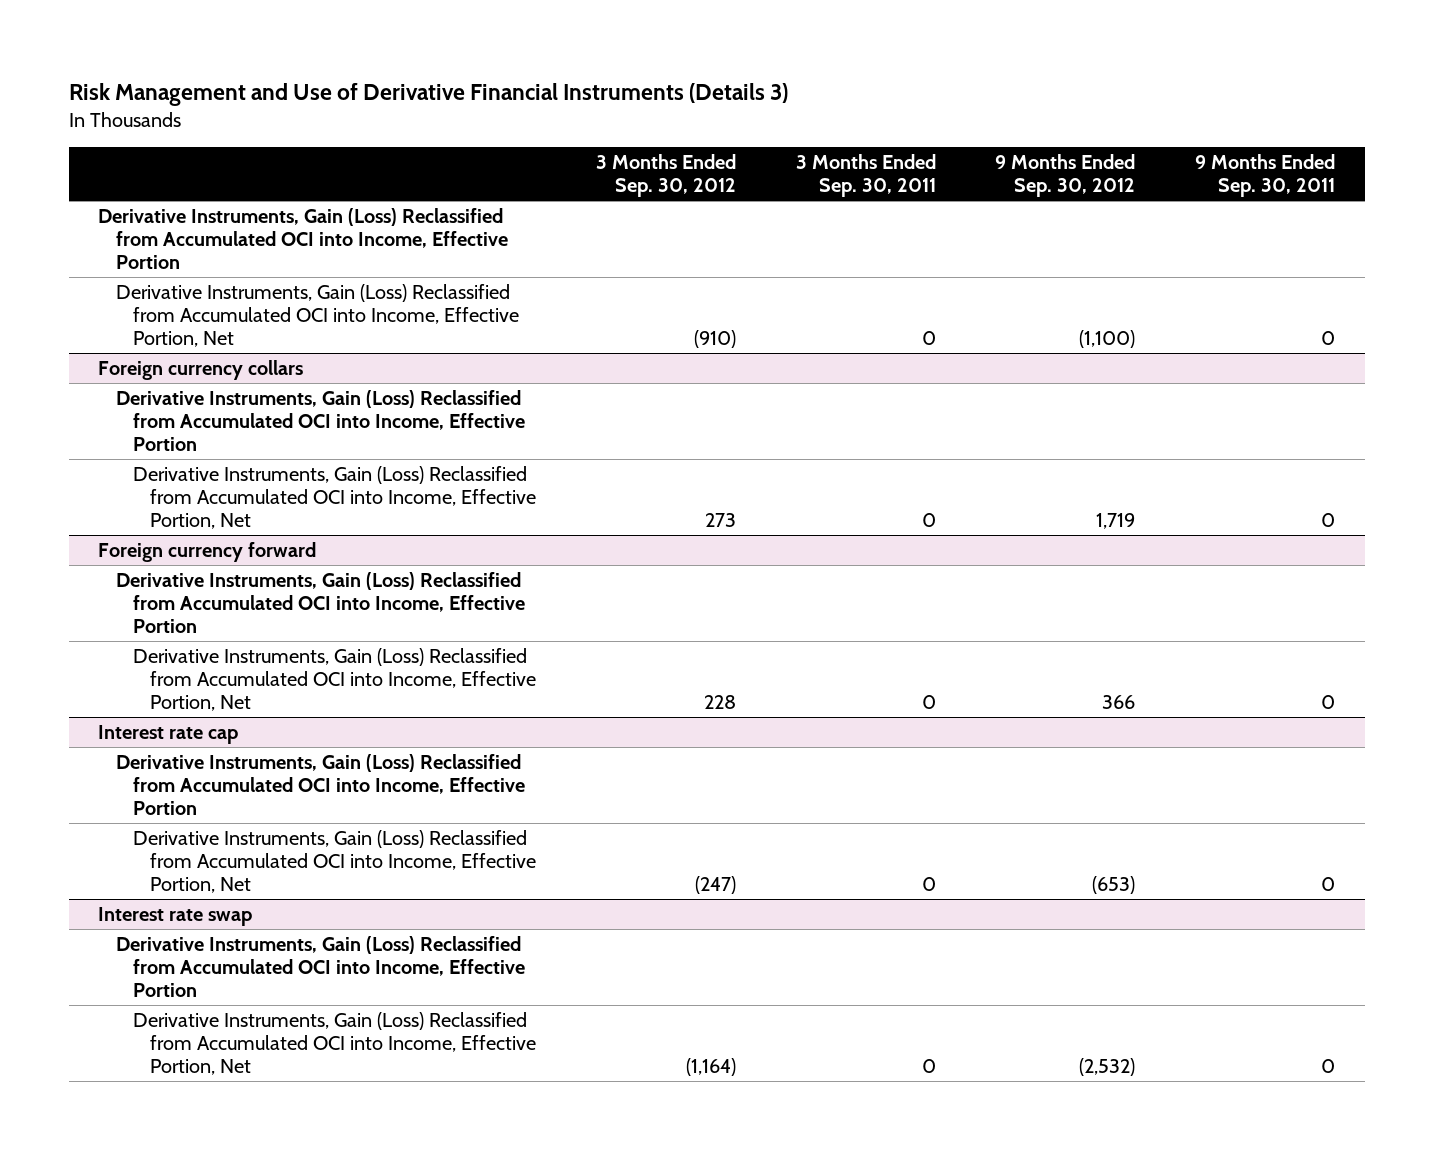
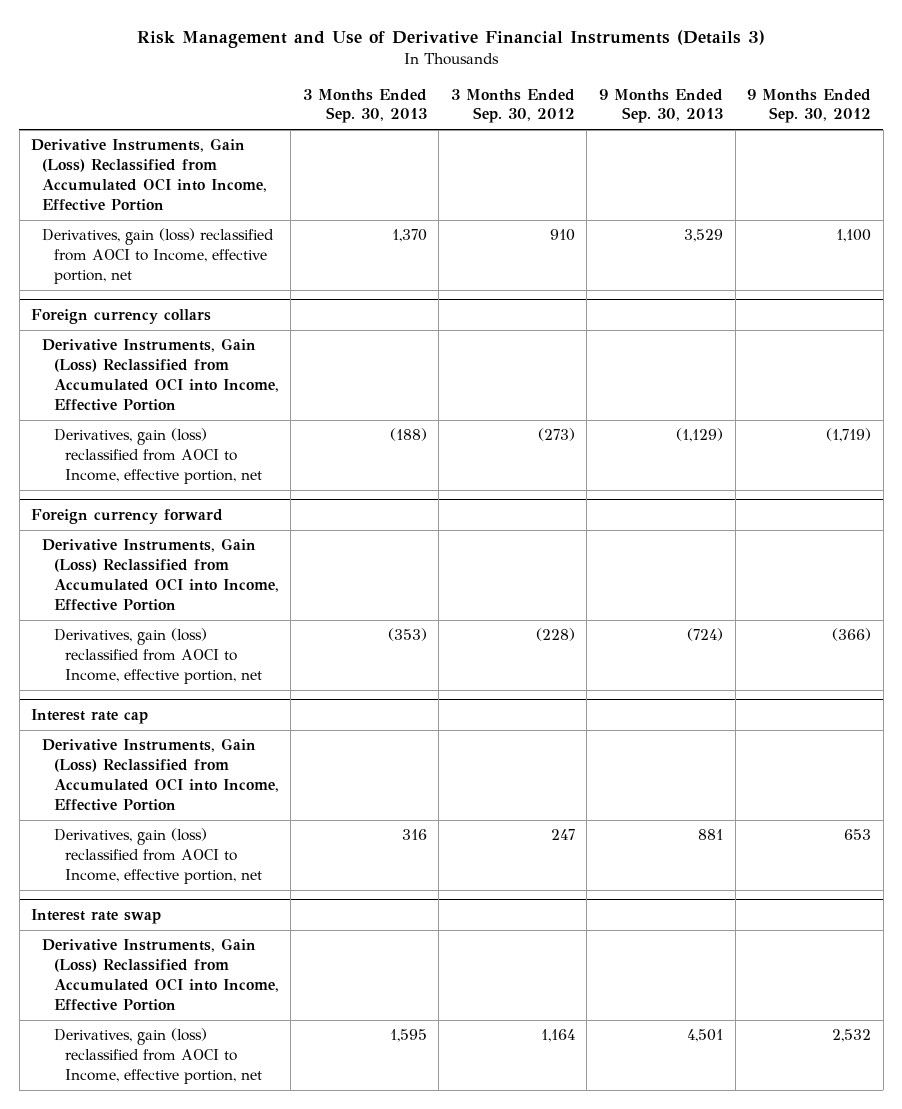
[795,154,936,198] 3 Months Ended Sep. 30, 2011 -> none
[1195,154,1336,198] 9 Months Ended Sep. 30, 2011 -> none
none -> [302,88,427,124] 3 Months Ended Sep. 30, 2013
none -> [598,88,723,124] 9 Months Ended Sep. 30, 2013
[115,283,520,348] Derivative Instruments, Gain (Loss) Reclassified from Accumulated OCI into Income, Effective Portion, Net -> [42,228,275,285] Derivatives, gain (loss) reclassified from AOCI to Income, effective portion, net
[694,330,737,349] (910) -> [549,229,575,242] 910
[1079,330,1136,349] (1,100) -> [836,229,872,243] 1,100
[133,465,537,530] Derivative Instruments, Gain (Loss) Reclassified from Accumulated OCI into Income, Effective Portion, Net -> [53,428,262,485] Derivatives, gain (loss) reclassified from AOCI to Income, effective portion, net
[705,513,737,528] 273 -> [537,428,575,442] (273)
[1096,513,1136,530] 1,719 -> [826,428,872,443] (1,719)
[133,647,537,712] Derivative Instruments, Gain (Loss) Reclassified from Accumulated OCI into Income, Effective Portion, Net -> [53,628,262,685] Derivatives, gain (loss) reclassified from AOCI to Income, effective portion, net
[704,695,737,710] 228 -> [535,628,575,642] (228)
[1102,695,1136,710] 366 -> [832,628,872,642] (366)
[133,829,537,894] Derivative Instruments, Gain (Loss) Reclassified from Accumulated OCI into Income, Effective Portion, Net -> [53,828,262,885] Derivatives, gain (loss) reclassified from AOCI to Income, effective portion, net
[695,876,737,895] (247) -> [550,829,575,841] 247
[1092,876,1136,895] (653) -> [844,829,872,841] 653
[133,1011,537,1076] Derivative Instruments, Gain (Loss) Reclassified from Accumulated OCI into Income, Effective Portion, Net -> [53,1028,262,1085] Derivatives, gain (loss) reclassified from AOCI to Income, effective portion, net
[686,1058,737,1077] (1,164) -> [540,1029,575,1043] 1,164
[1079,1058,1136,1077] (2,532) -> [832,1029,872,1043] 2,532

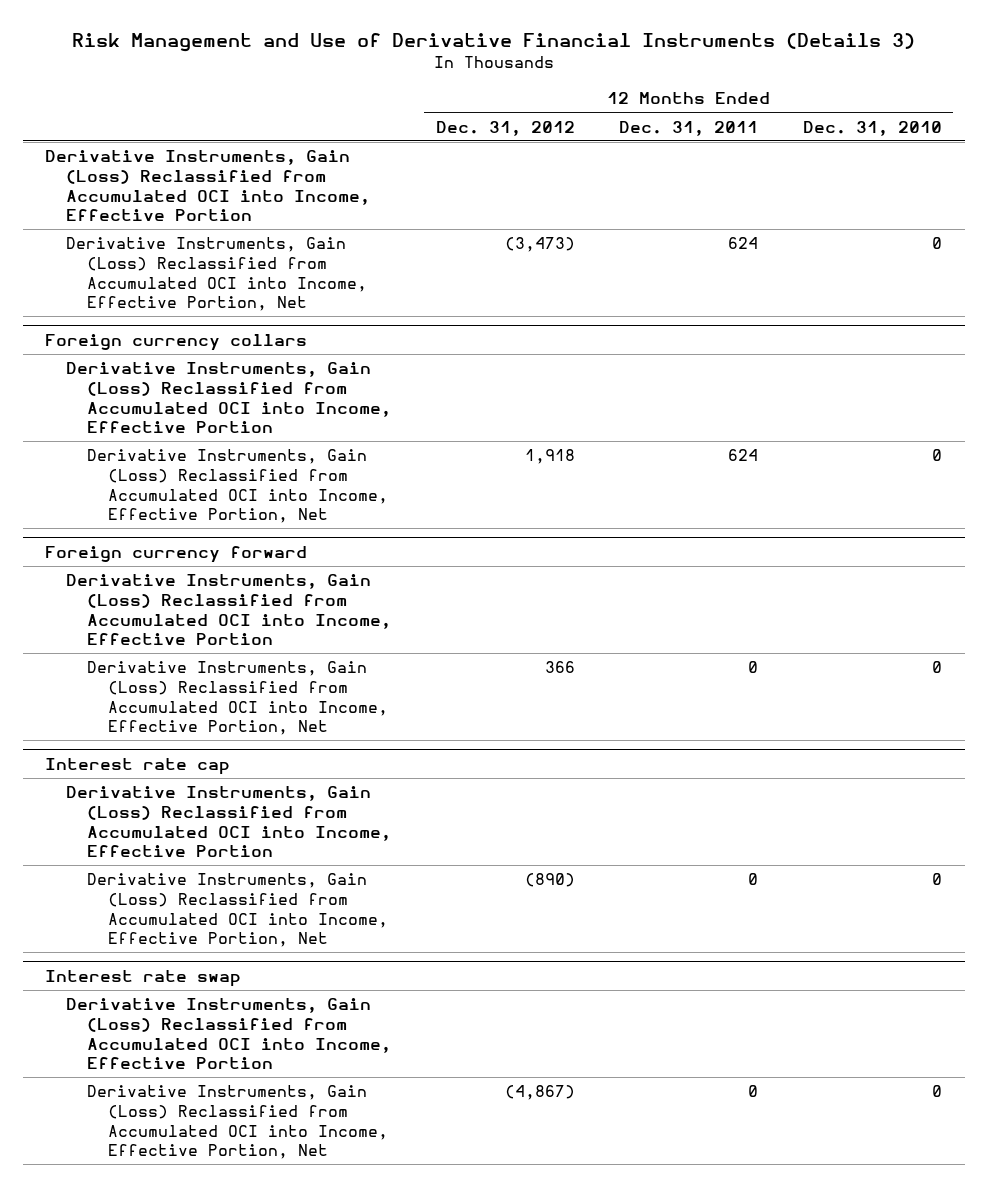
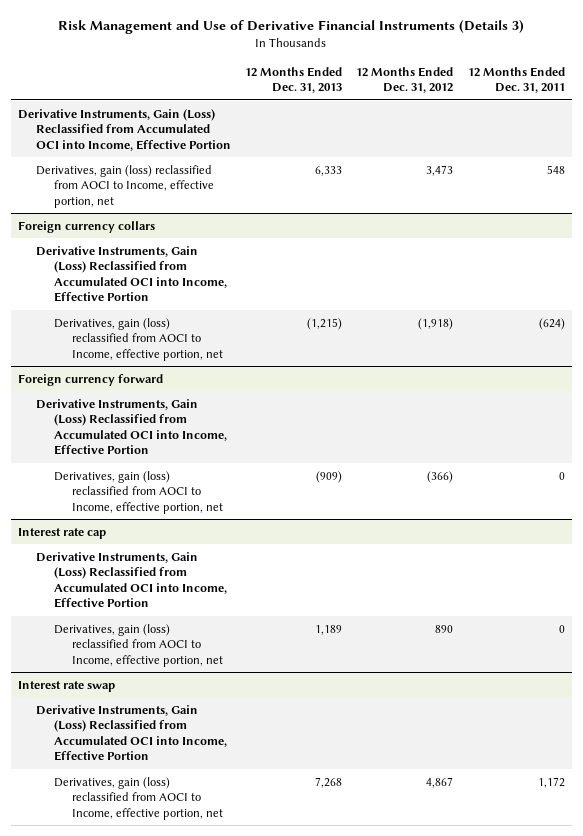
[803,120,943,136] Dec. 31, 2010 -> none
none -> [245,66,343,94] 12 Months Ended Dec. 31, 2013
[65,237,367,312] Derivative Instruments, Gain (Loss) Reclassified from Accumulated OCI into Income, Effective Portion, Net -> [36,164,215,208] Derivatives, gain (loss) reclassified from AOCI to Income, effective portion, net
[504,237,575,253] (3,473) -> [426,164,454,176] 3,473
[728,237,759,250] 624 -> [546,164,565,174] 548
[86,449,388,524] Derivative Instruments, Gain (Loss) Reclassified from Accumulated OCI into Income, Effective Portion, Net -> [54,317,224,361] Derivatives, gain (loss) reclassified from AOCI to Income, effective portion, net
[524,449,575,465] 1,918 -> [418,317,454,330] (1,918)
[728,449,759,462] 624 -> [538,317,565,330] (624)
[86,661,388,736] Derivative Instruments, Gain (Loss) Reclassified from Accumulated OCI into Income, Effective Portion, Net -> [54,470,224,514] Derivatives, gain (loss) reclassified from AOCI to Income, effective portion, net
[544,661,575,674] 366 -> [427,470,454,483] (366)
[86,873,388,948] Derivative Instruments, Gain (Loss) Reclassified from Accumulated OCI into Income, Effective Portion, Net -> [54,623,224,667] Derivatives, gain (loss) reclassified from AOCI to Income, effective portion, net
[524,873,575,888] (890) -> [435,624,454,633] 890
[86,1085,388,1160] Derivative Instruments, Gain (Loss) Reclassified from Accumulated OCI into Income, Effective Portion, Net -> [54,776,224,820] Derivatives, gain (loss) reclassified from AOCI to Income, effective portion, net
[504,1085,575,1101] (4,867) -> [426,776,454,788] 4,867
[748,1085,759,1098] 0 -> [537,776,565,788] 1,172

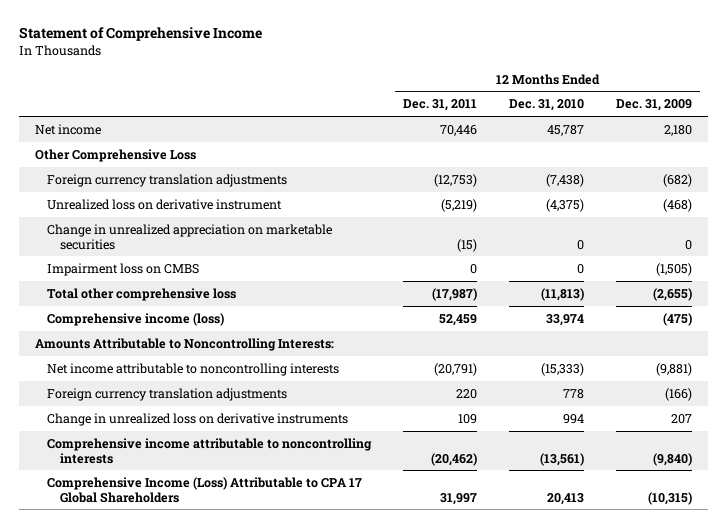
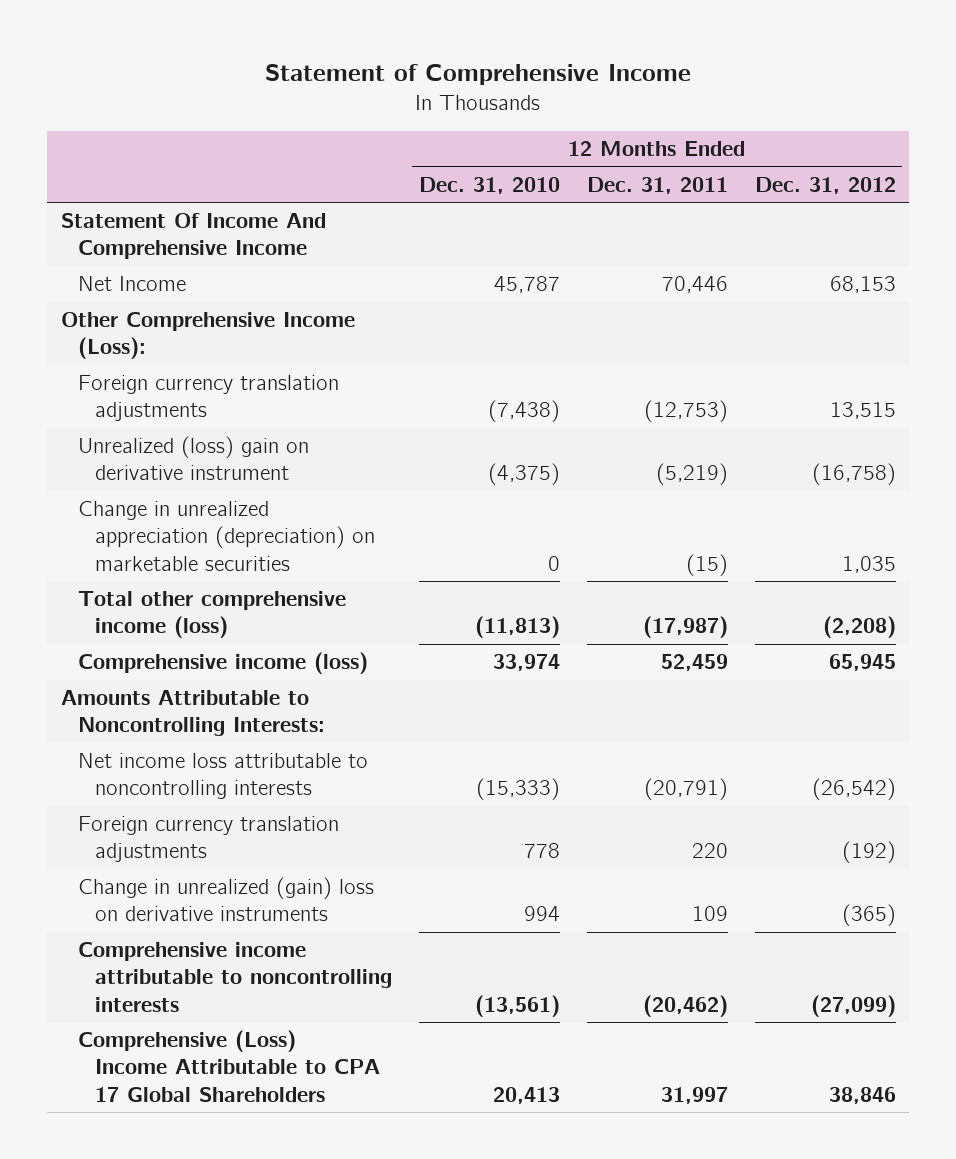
[616,99,693,112] Dec. 31, 2009 -> none
none -> [754,176,896,194] Dec. 31, 2012
none -> [60,213,326,260] Statement Of Income And Comprehensive Income
[35,123,102,135] Net income -> [77,276,186,292] Net Income
[35,148,197,162] Other Comprehensive Loss -> [60,312,355,360] Other Comprehensive Income (Loss):
[47,262,200,276] Impairment loss on CMBS -> none
[47,198,283,210] Unrealized loss on derivative instrument -> [77,436,309,481] Unrealized (loss) gain on derivative instrument
[47,223,333,250] Change in unrealized appreciation on marketable securities -> [77,501,376,571] Change in unrealized appreciation (depreciation) on marketable securities
[47,287,237,301] Total other comprehensive loss -> [77,591,346,639] Total other comprehensive income (loss)
[47,362,340,376] Net income attributable to noncontrolling interests -> [77,753,368,800] Net income loss attributable to noncontrolling interests
[47,412,349,426] Change in unrealized loss on derivative instruments -> [77,877,374,922] Change in unrealized (gain) loss on derivative instruments
[47,476,363,503] Comprehensive Income (Loss) Attributable to CPA 17 Global Shareholders -> [77,1030,381,1102] Comprehensive (Loss) Income Attributable to CPA 17 Global Shareholders

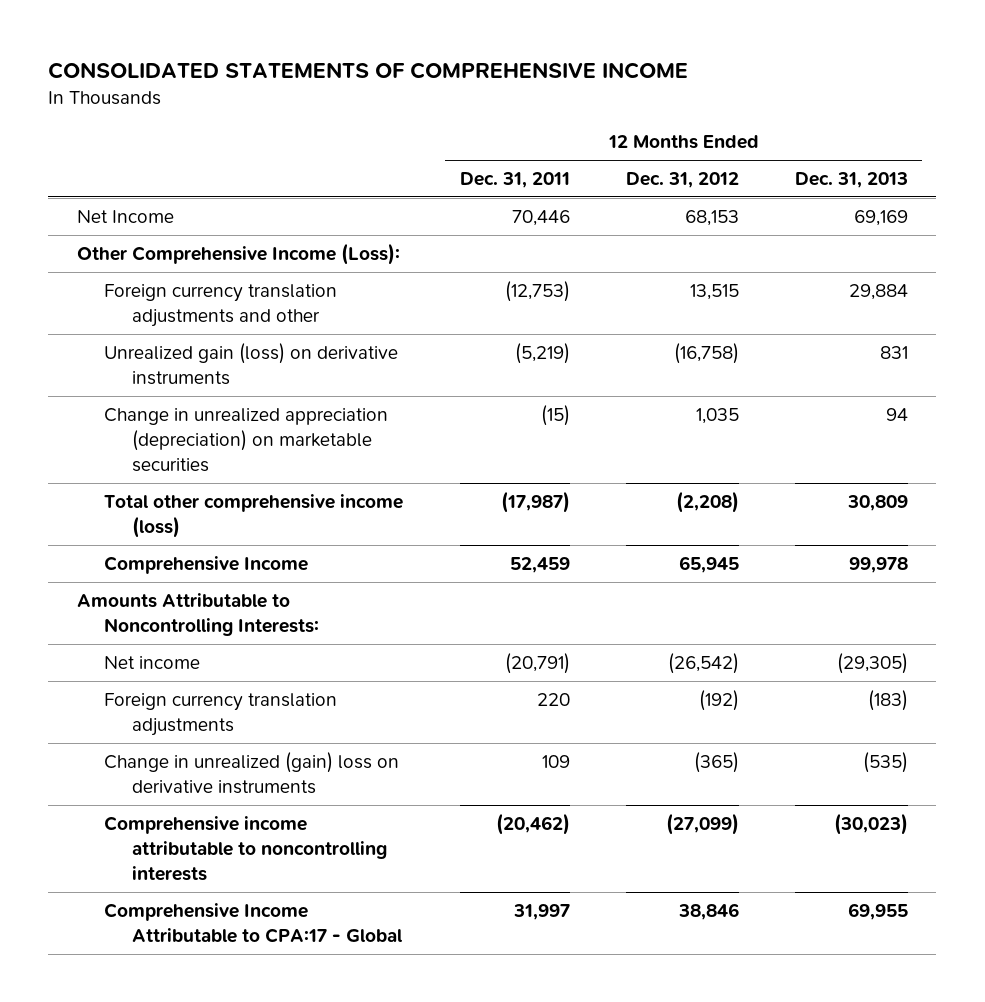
[265,63,692,85] Statement of Comprehensive Income -> [48,62,689,80] CONSOLIDATED STATEMENTS OF COMPREHENSIVE INCOME
[419,176,561,194] Dec. 31, 2010 -> none
none -> [795,172,909,189] Dec. 31, 2013
[60,213,326,260] Statement Of Income And Comprehensive Income -> none
[77,375,339,422] Foreign currency translation adjustments -> [104,283,338,327] Foreign currency translation adjustments and other
[77,436,309,481] Unrealized (loss) gain on derivative instrument -> [104,342,399,385] Unrealized gain (loss) on derivative instruments
[77,652,368,675] Comprehensive income (loss) -> [104,555,309,574] Comprehensive Income
[77,753,368,800] Net income loss attributable to noncontrolling interests -> [104,655,201,669] Net income
[77,1030,381,1102] Comprehensive (Loss) Income Attributable to CPA 17 Global Shareholders -> [104,902,403,943] Comprehensive Income Attributable to CPA:17 - Global

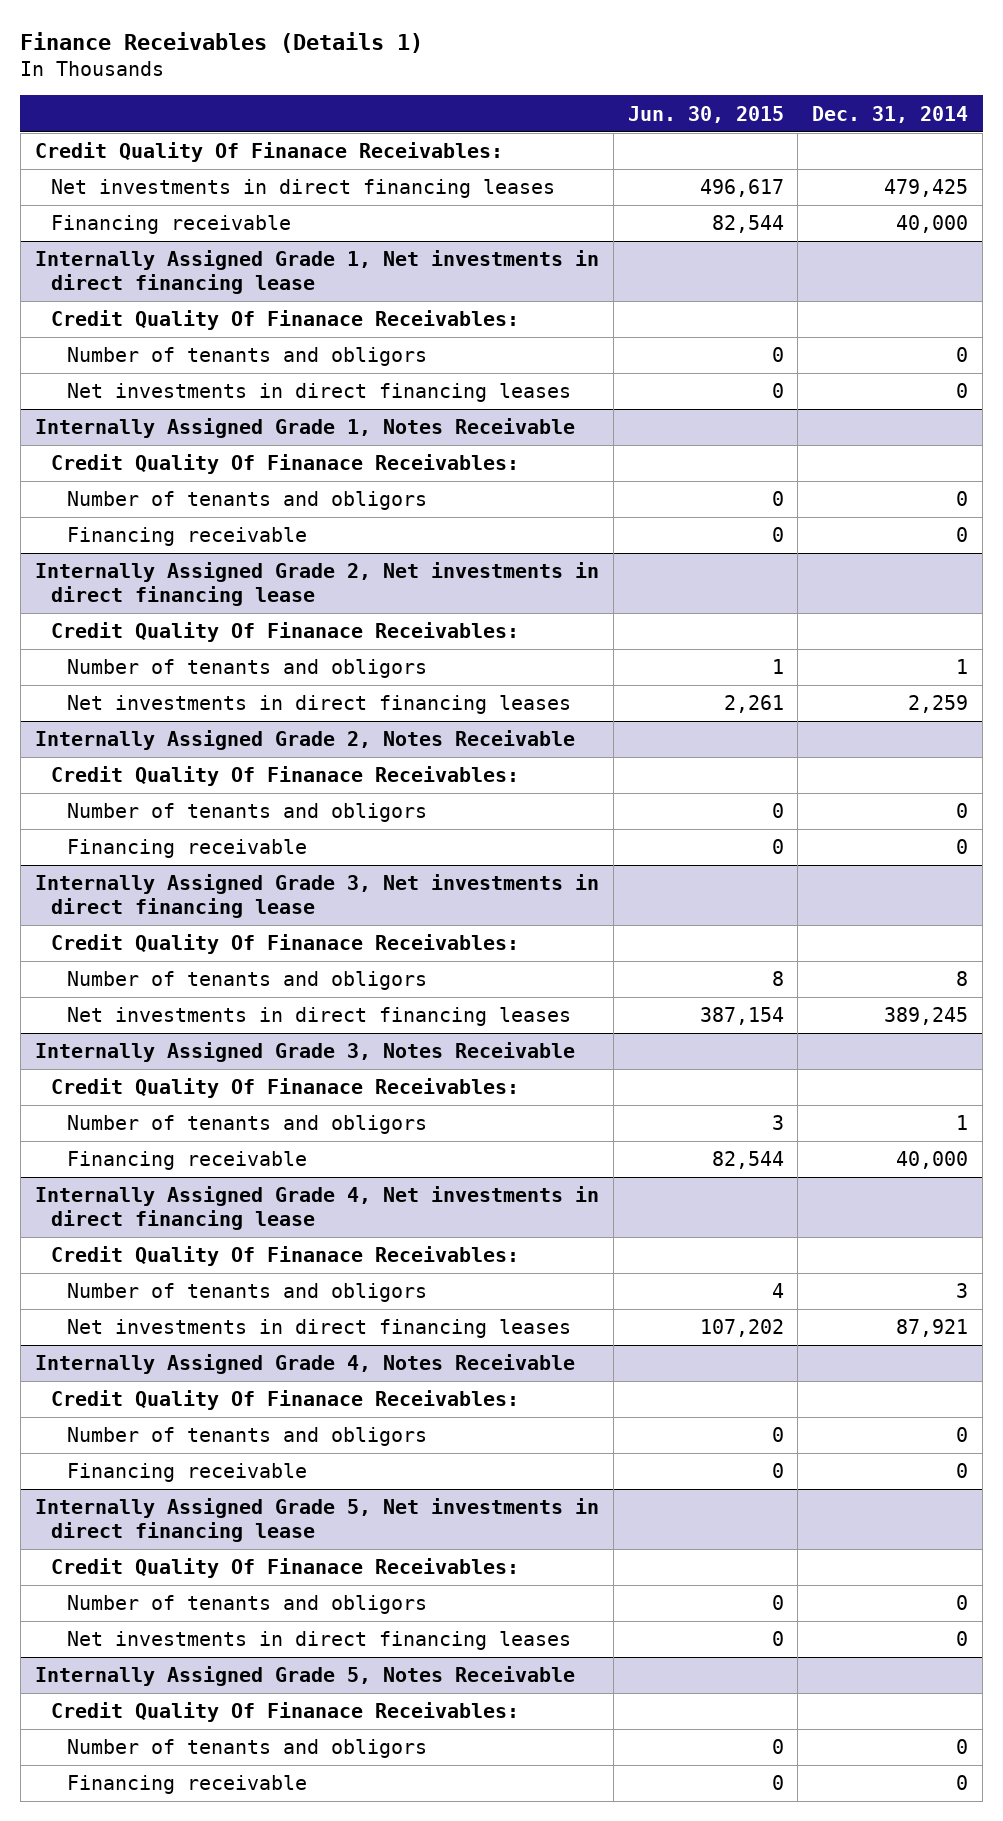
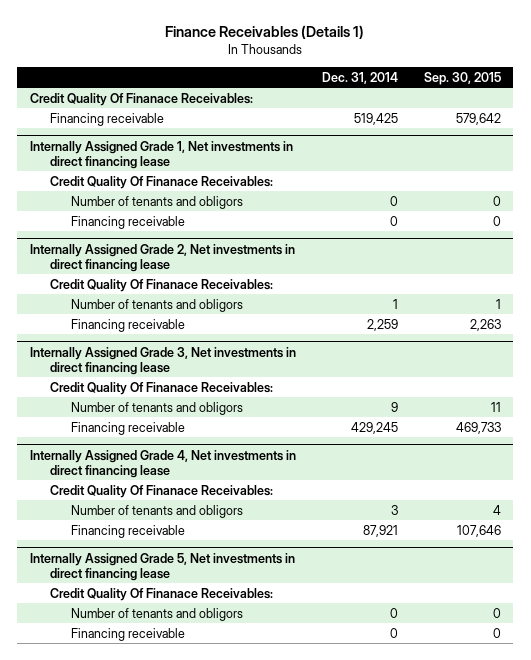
[627,105,784,123] Jun. 30, 2015 -> none
none -> [423,71,501,85] Sep. 30, 2015
[50,179,555,199] Net investments in direct financing leases -> none
[896,215,969,234] 40,000 -> [353,112,398,125] 519,425
[67,383,572,403] Net investments in direct financing leases -> none
[34,418,575,439] Internally Assigned Grade 1, Notes Receivable -> none
[50,454,519,475] Credit Quality Of Finanace Receivables: -> none
[67,491,428,511] Number of tenants and obligors -> none
[67,695,572,715] Net investments in direct financing leases -> none
[34,730,575,751] Internally Assigned Grade 2, Notes Receivable -> none
[50,766,519,787] Credit Quality Of Finanace Receivables: -> none
[67,803,428,823] Number of tenants and obligors -> none
[956,839,969,855] 0 -> [366,318,398,331] 2,259
[67,1007,572,1027] Net investments in direct financing leases -> none
[34,1042,575,1063] Internally Assigned Grade 3, Notes Receivable -> none
[50,1078,519,1099] Credit Quality Of Finanace Receivables: -> none
[67,1115,428,1135] Number of tenants and obligors -> none
[956,971,969,987] 8 -> [390,401,398,412] 9
[896,1151,969,1170] 40,000 -> [350,421,398,434] 429,245
[67,1319,572,1339] Net investments in direct financing leases -> none
[34,1354,575,1375] Internally Assigned Grade 4, Notes Receivable -> none
[50,1390,519,1411] Credit Quality Of Finanace Receivables: -> none
[67,1427,428,1447] Number of tenants and obligors -> none
[956,1463,969,1479] 0 -> [362,524,398,537] 87,921
[67,1631,572,1651] Net investments in direct financing leases -> none
[34,1666,575,1687] Internally Assigned Grade 5, Notes Receivable -> none
[50,1702,519,1723] Credit Quality Of Finanace Receivables: -> none
[67,1739,428,1759] Number of tenants and obligors -> none

